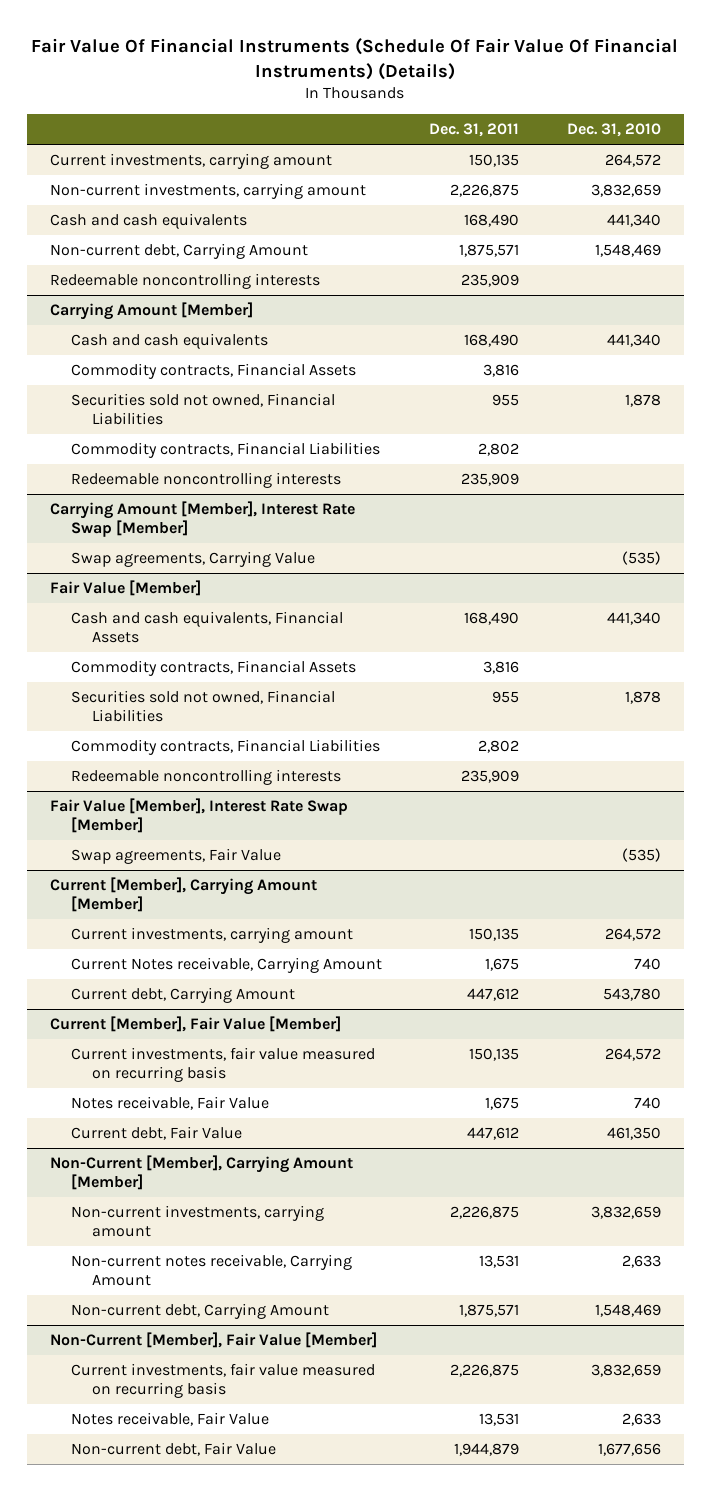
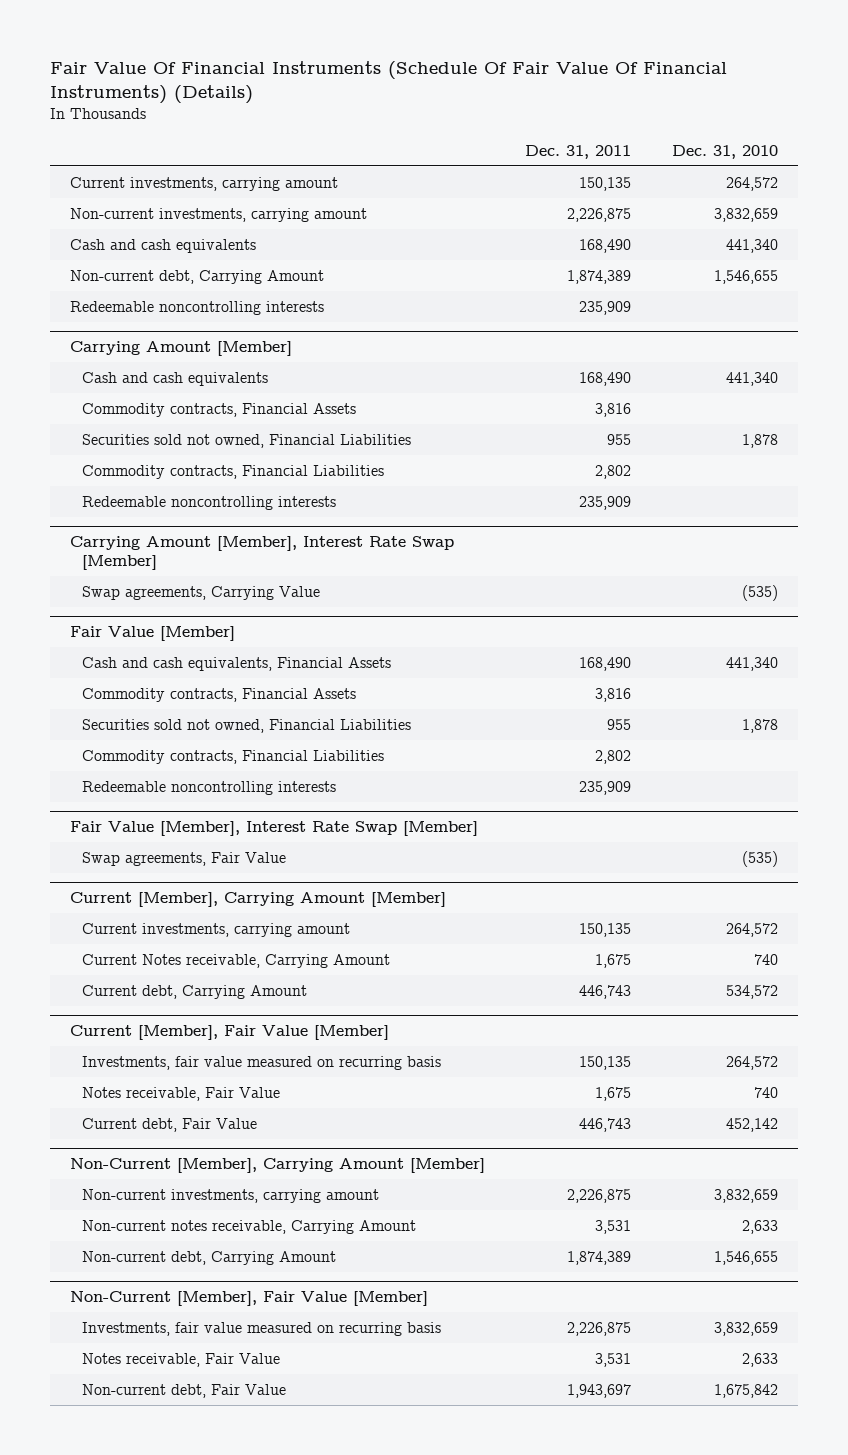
[459,244,520,258] 1,875,571 -> [567,269,632,284] 1,874,389
[594,244,661,258] 1,548,469 -> [713,269,778,284] 1,546,655
[467,988,520,1002] 447,612 -> [579,984,632,999] 446,743
[602,988,661,1002] 543,780 -> [725,984,778,999] 534,572
[71,1047,376,1083] Current investments, fair value measured on recurring basis -> [81,1055,441,1070] Investments, fair value measured on recurring basis
[467,1127,520,1141] 447,612 -> [579,1117,632,1132] 446,743
[606,1127,661,1141] 461,350 -> [725,1117,778,1132] 452,142
[479,1255,520,1269] 13,531 -> [595,1219,632,1234] 3,531
[459,1304,520,1318] 1,875,571 -> [567,1250,632,1265] 1,874,389
[594,1304,661,1318] 1,548,469 -> [713,1250,778,1265] 1,546,655
[71,1363,376,1399] Current investments, fair value measured on recurring basis -> [81,1321,441,1336] Investments, fair value measured on recurring basis
[479,1413,520,1427] 13,531 -> [595,1352,632,1367] 3,531
[454,1443,520,1457] 1,944,879 -> [567,1383,632,1398] 1,943,697
[597,1443,661,1457] 1,677,656 -> [713,1383,778,1398] 1,675,842

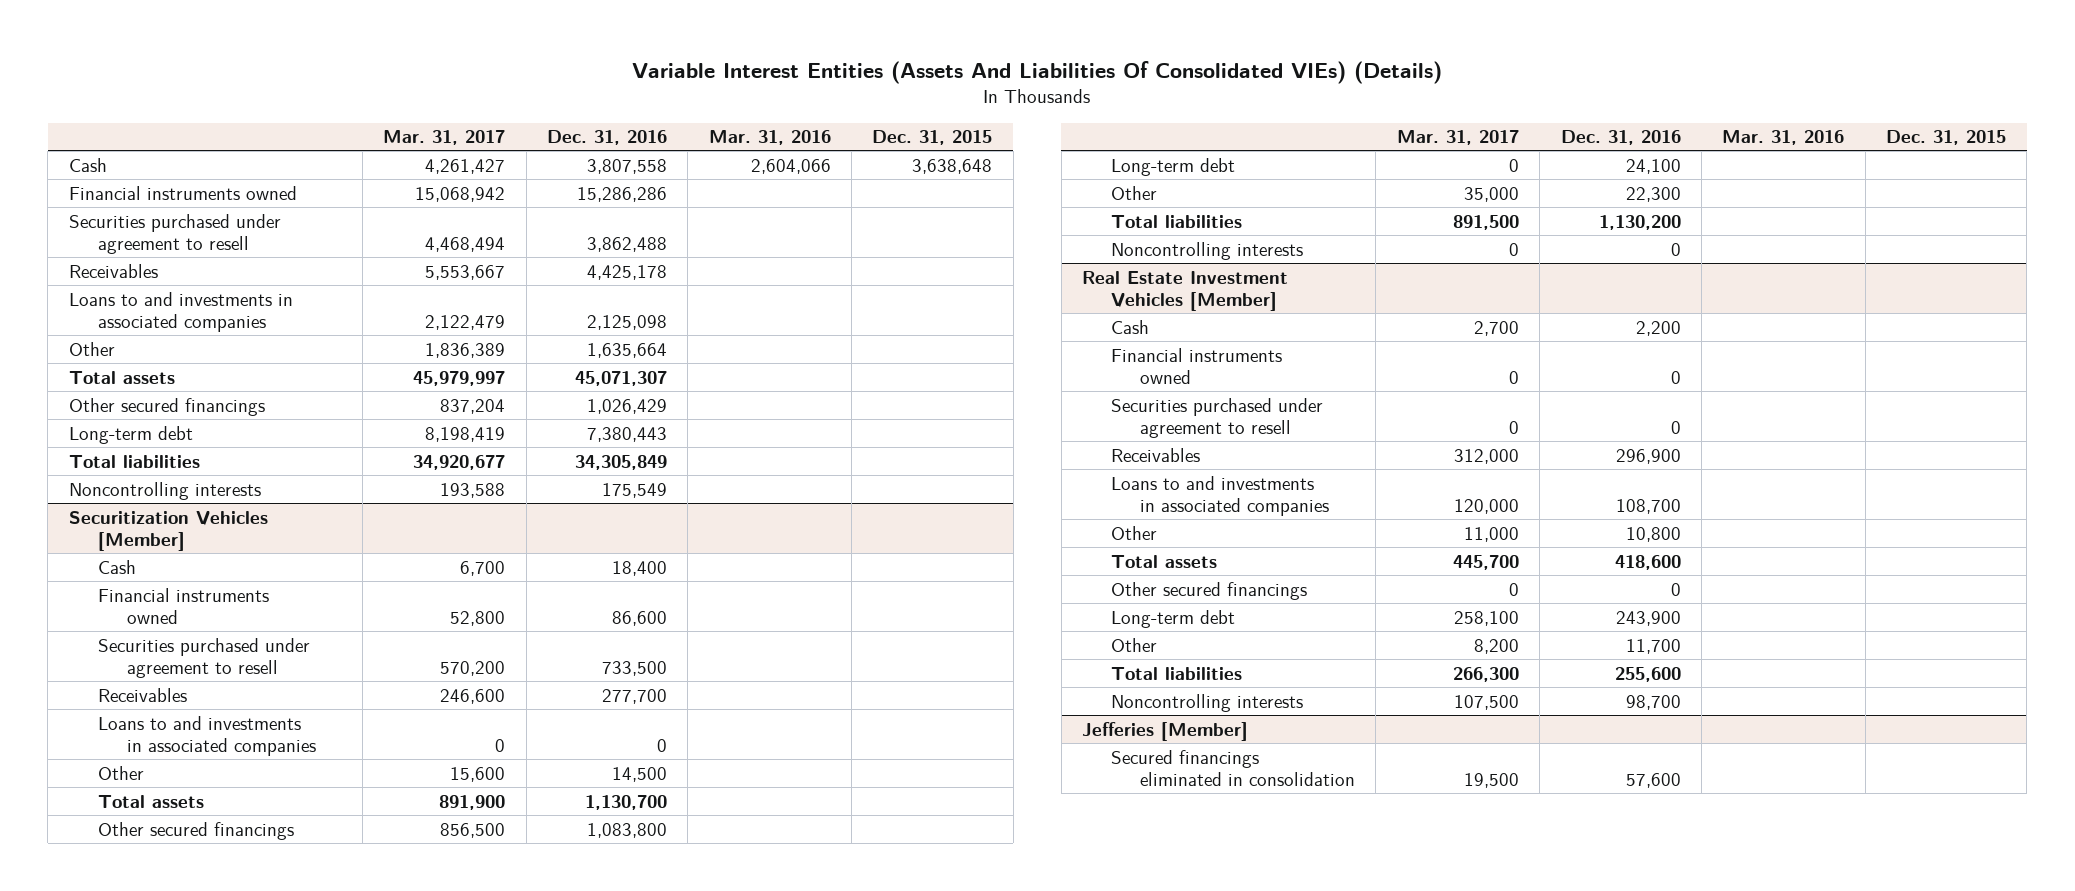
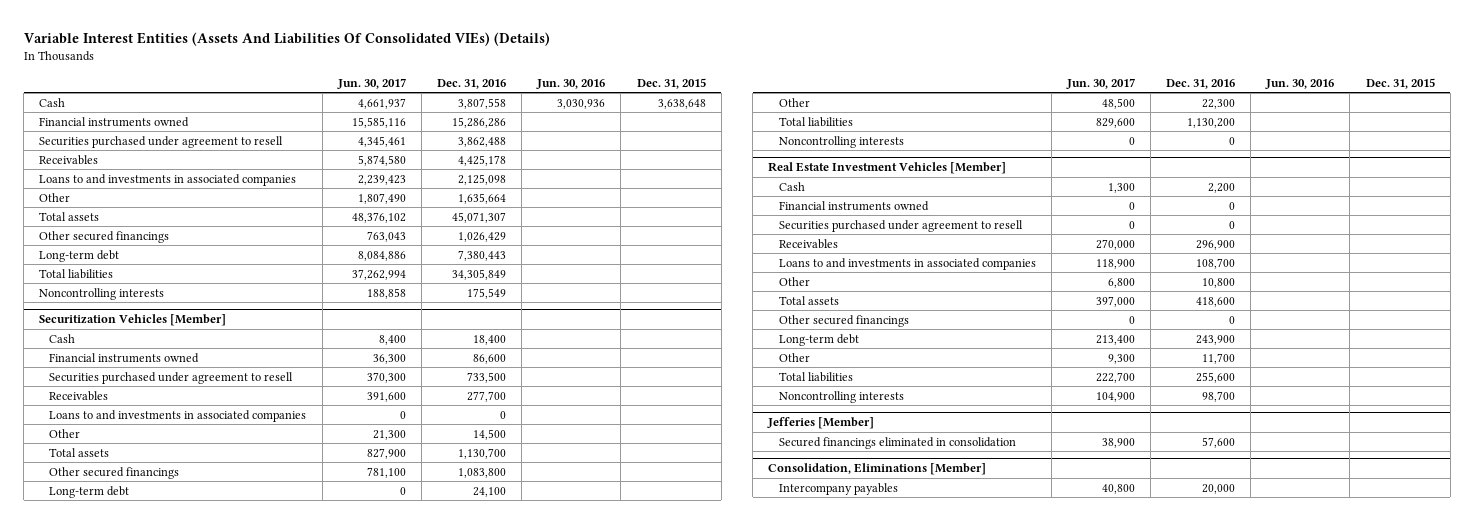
[383,130,506,146] Mar. 31, 2017 -> none
[708,130,831,146] Mar. 31, 2016 -> none
none -> [336,77,406,89] Jun. 30, 2017
none -> [536,78,606,89] Jun. 30, 2016
none -> [768,463,987,476] Consolidation, Eliminations [Member]
none -> [778,482,898,495] Intercompany payables

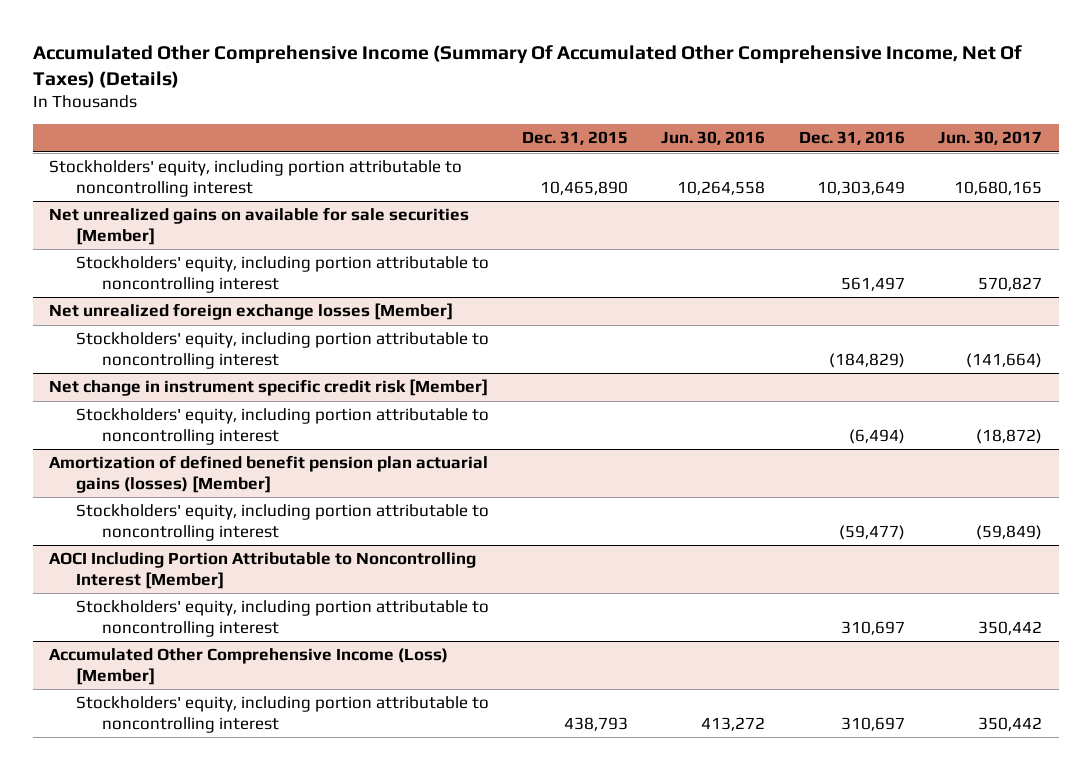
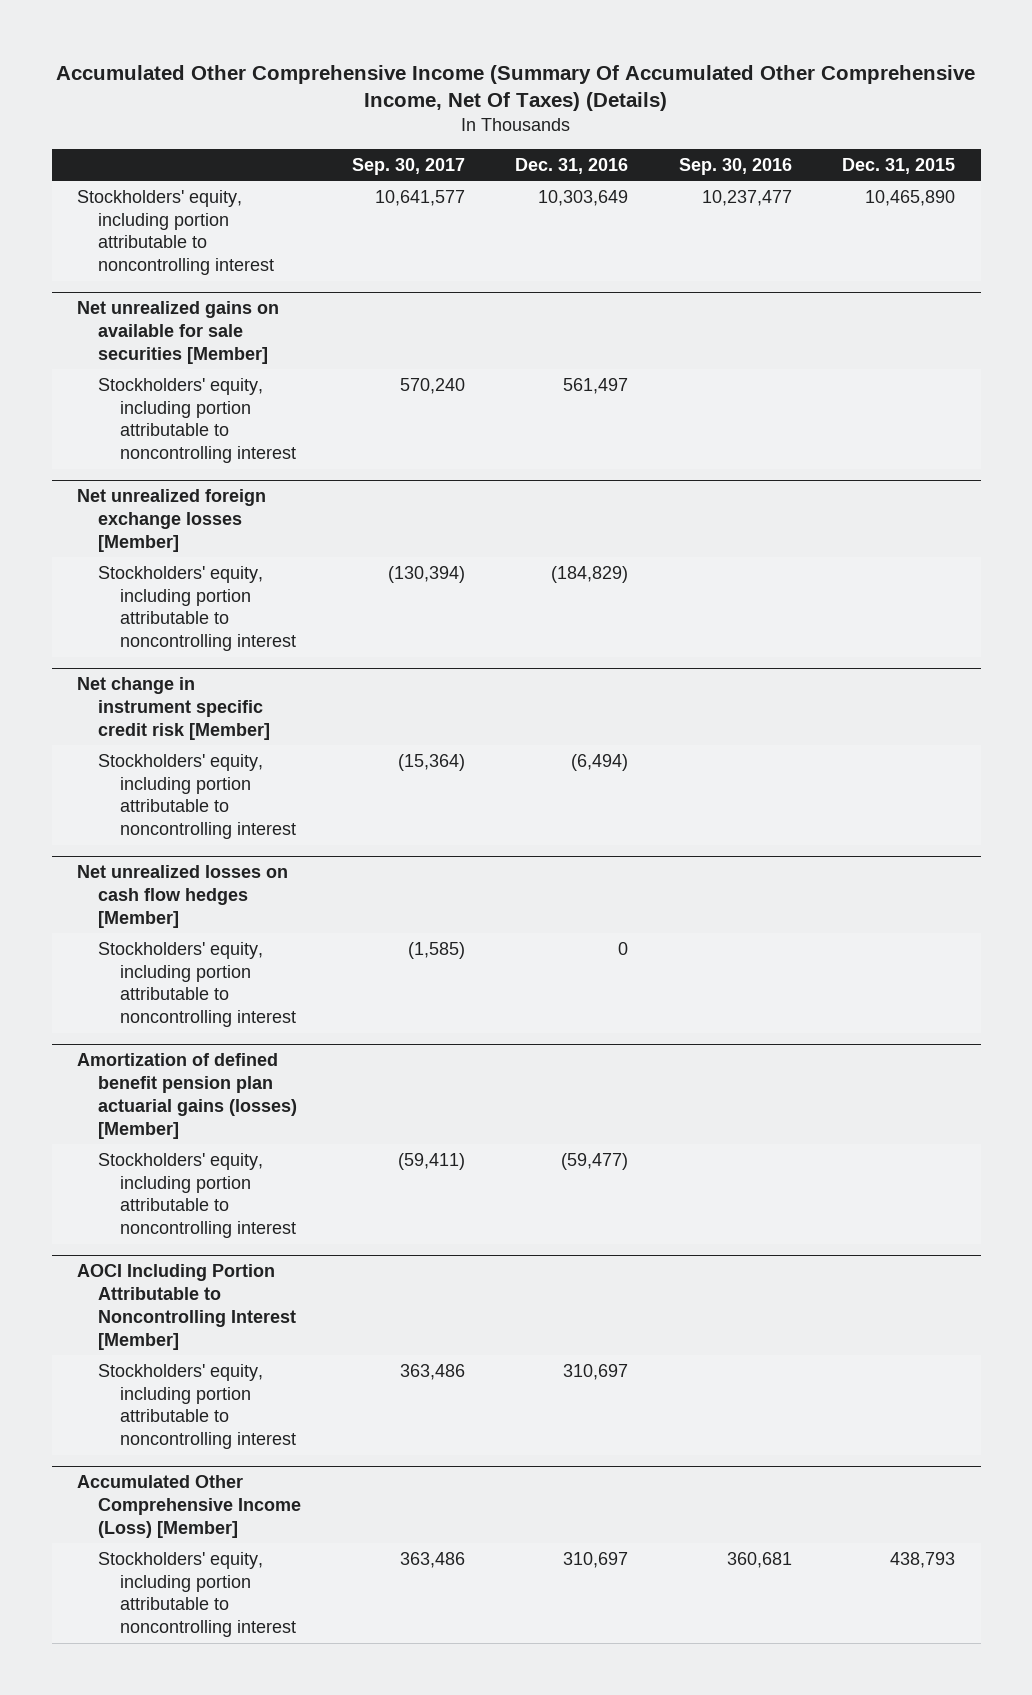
[661,131,766,146] Jun. 30, 2016 -> none
[938,131,1043,146] Jun. 30, 2017 -> none
none -> [351,158,465,176] Sep. 30, 2017
none -> [678,158,792,176] Sep. 30, 2016
none -> [77,865,289,928] Net unrealized losses on cash flow hedges [Member]
none -> [98,941,296,1028] Stockholders' equity, including portion attributable to noncontrolling interest

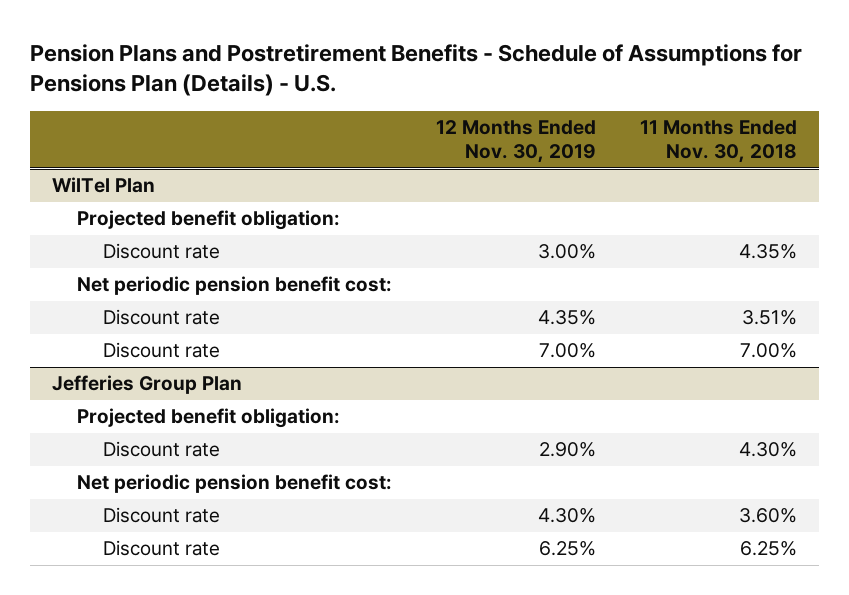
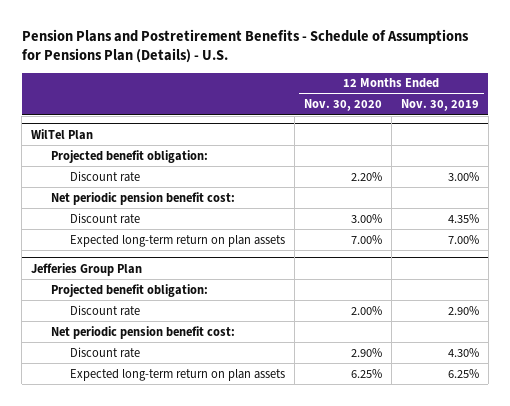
[639,120,797,164] 11 Months Ended Nov. 30, 2018 -> none
none -> [303,99,382,112] Nov. 30, 2020
[102,342,220,359] Discount rate -> [69,234,285,247] Expected long-term return on plan assets
[102,540,220,557] Discount rate -> [69,368,285,381] Expected long-term return on plan assets

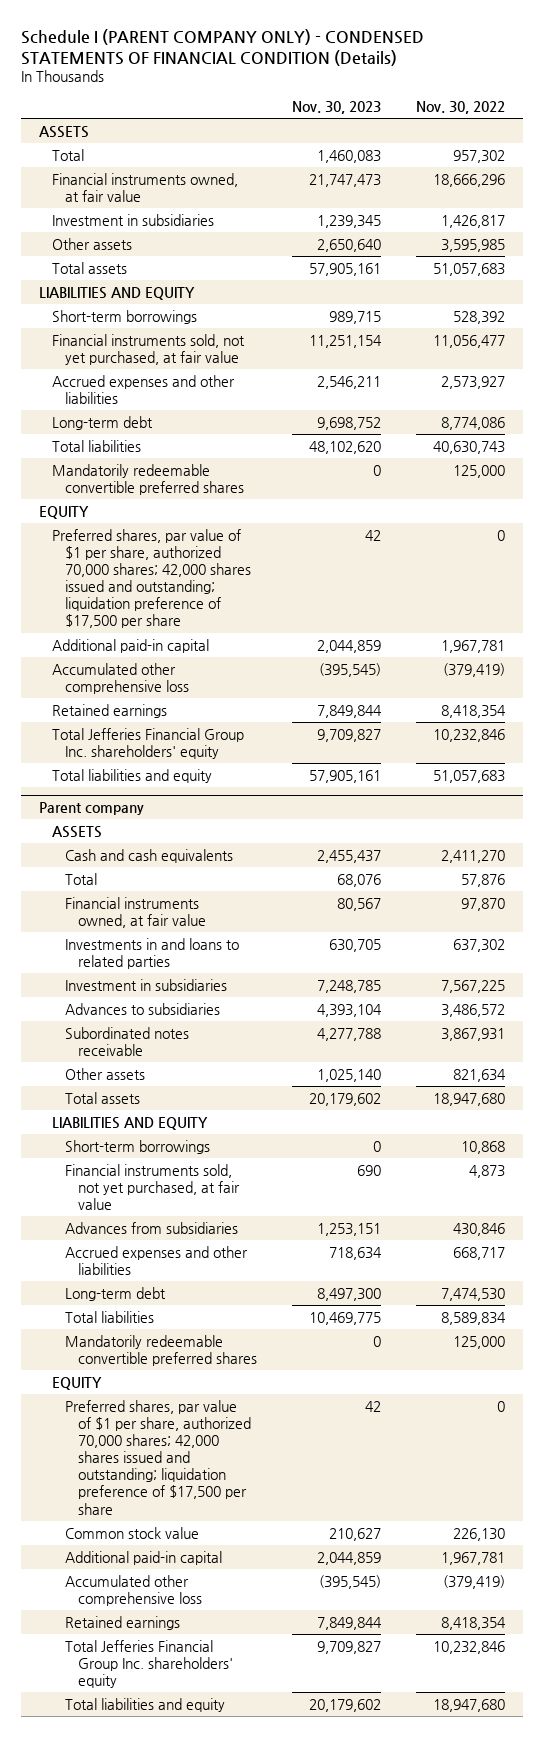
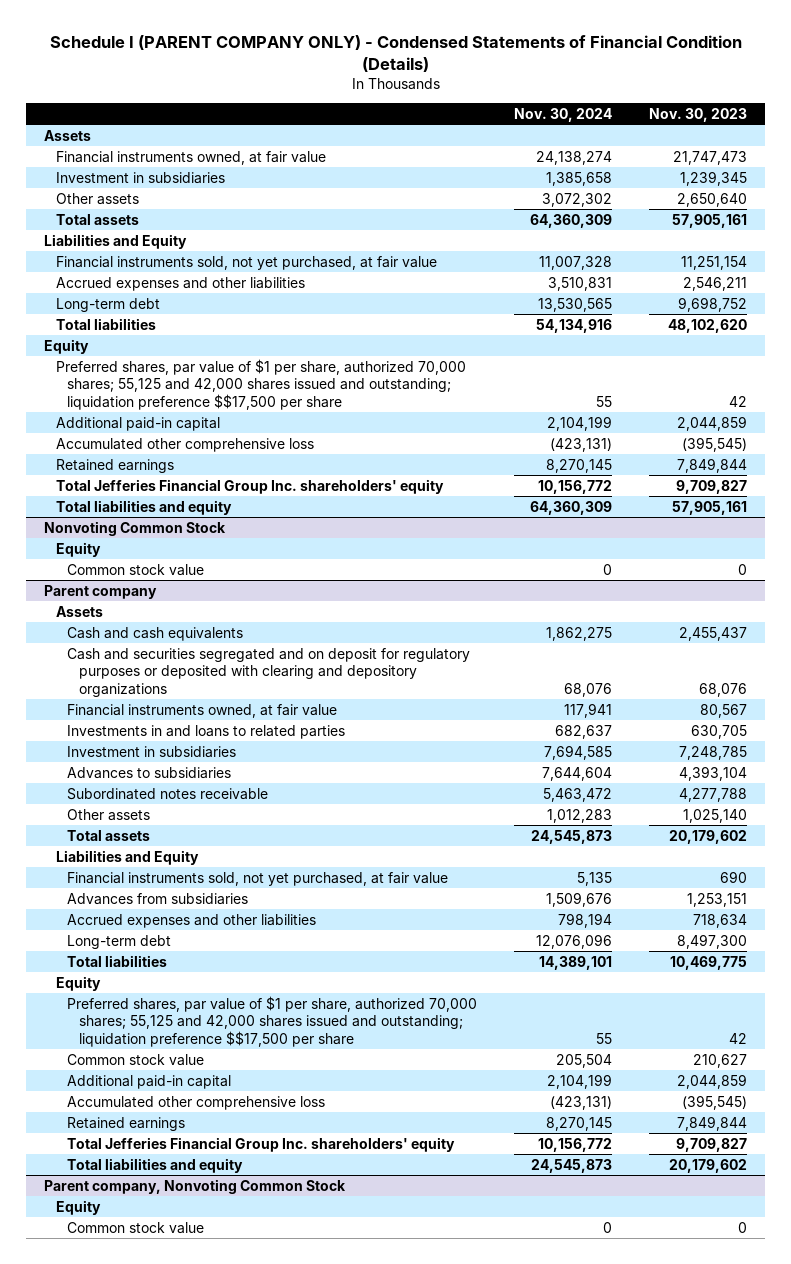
[21,29,425,66] Schedule I (PARENT COMPANY ONLY) - CONDENSED STATEMENTS OF FINANCIAL CONDITION (Details) -> [49,34,742,72] Schedule I (PARENT COMPANY ONLY) - Condensed Statements of Financial Condition (Details)
[416,100,506,114] Nov. 30, 2022 -> none
none -> [514,107,613,122] Nov. 30, 2024
[51,148,84,161] Total -> none
[39,125,90,138] ASSETS -> [44,129,92,141] Assets
[51,309,197,324] Short-term borrowings -> none
[39,286,196,300] LIABILITIES AND EQUITY -> [44,233,188,249] Liabilities and Equity
[51,463,244,495] Mandatorily redeemable convertible preferred shares -> none
[39,505,90,519] EQUITY -> [44,338,90,354] Equity
[51,528,251,629] Preferred shares, par value of $1 per share, authorized 70,000 shares; 42,000 shares issued and outstanding; liquidation preference of $17,500 per share -> [55,358,466,410] Preferred shares, par value of $1 per share, authorized 70,000 shares; 55,125 and 42,000 shares issued and outstanding; liquidation preference $$17,500 per share
none -> [44,520,227,536] Nonvoting Common Stock
none -> [55,541,101,557] Equity
none -> [67,563,205,576] Common stock value
[51,825,102,838] ASSETS -> [55,605,103,617] Assets
[64,872,97,885] Total -> [67,647,471,697] Cash and securities segregated and on deposit for regulatory purposes or deposited with clearing and depository organizations
[64,1139,210,1154] Short-term borrowings -> none
[51,1116,208,1130] LIABILITIES AND EQUITY -> [55,849,199,865] Liabilities and Equity
[64,1334,257,1366] Mandatorily redeemable convertible preferred shares -> none
[51,1376,102,1390] EQUITY -> [55,975,101,991] Equity
[64,1399,251,1515] Preferred shares, par value of $1 per share, authorized 70,000 shares; 42,000 shares issued and outstanding; liquidation preference of $17,500 per share -> [67,995,478,1047] Preferred shares, par value of $1 per share, authorized 70,000 shares; 55,125 and 42,000 shares issued and outstanding; liquidation preference $$17,500 per share
none -> [44,1178,347,1194] Parent company, Nonvoting Common Stock
none -> [55,1199,101,1215] Equity
none -> [67,1221,205,1234] Common stock value

